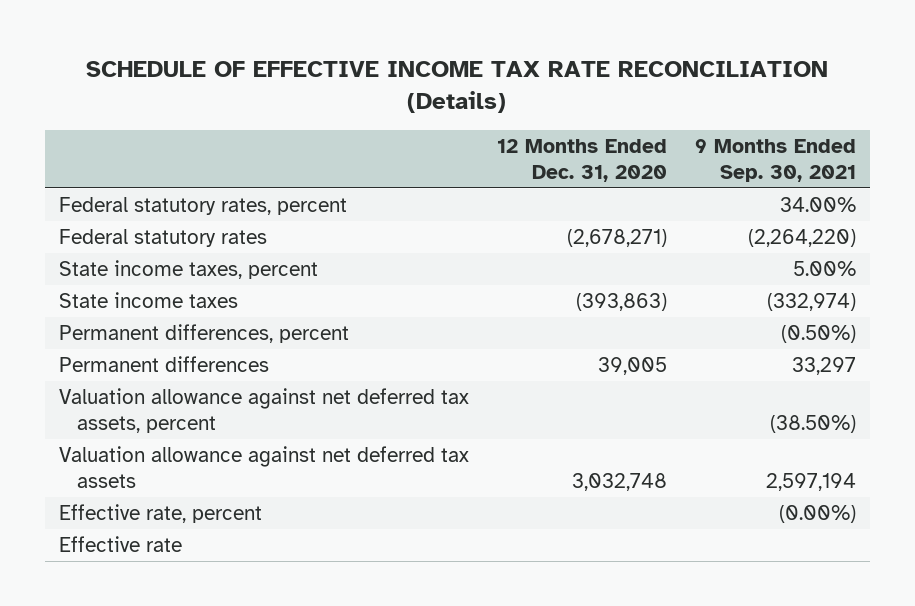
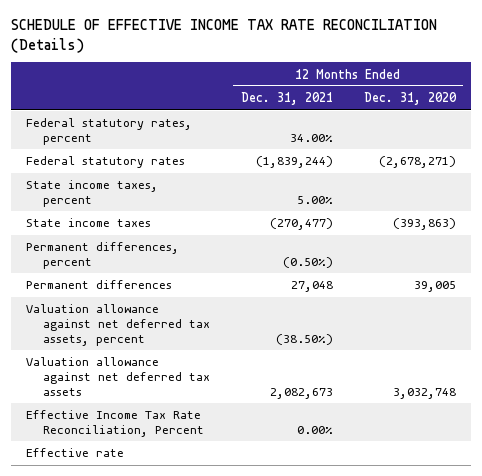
[695,138,857,182] 9 Months Ended Sep. 30, 2021 -> none
none -> [240,92,333,106] Dec. 31, 2021
[58,503,262,523] Effective rate, percent -> [25,410,205,437] Effective Income Tax Rate Reconciliation, Percent

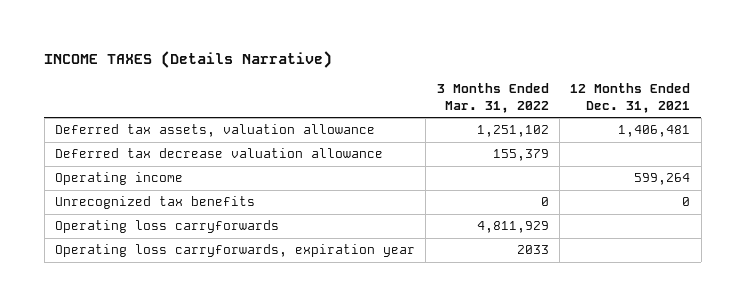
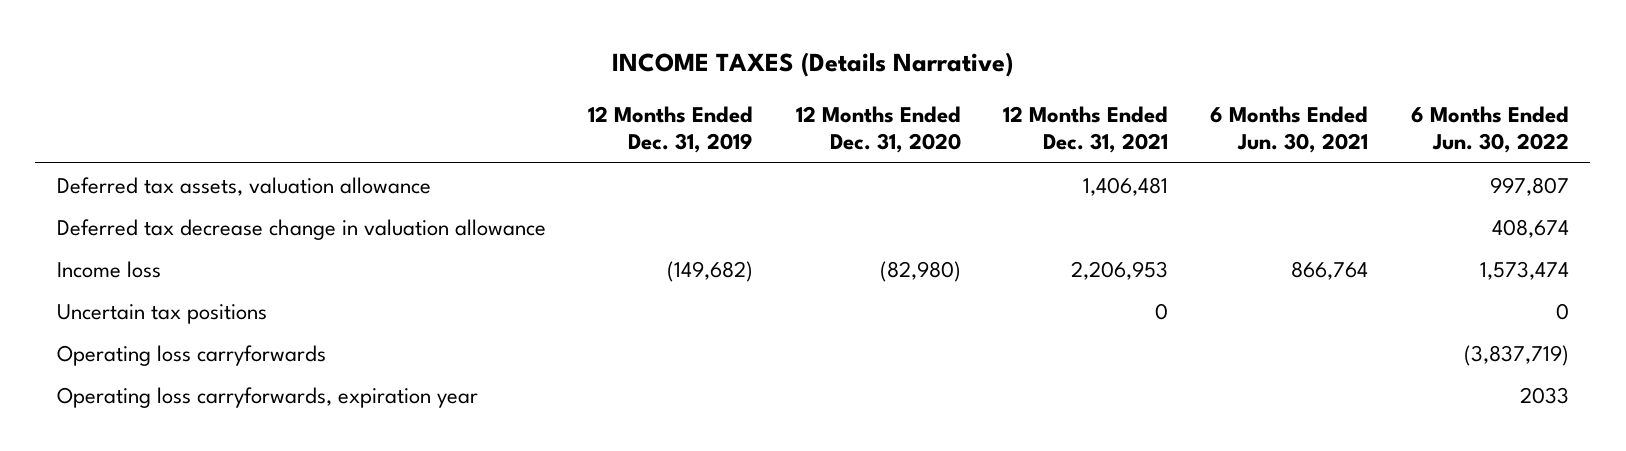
[436,83,549,113] 3 Months Ended Mar. 31, 2022 -> none
none -> [588,106,754,153] 12 Months Ended Dec. 31, 2019
none -> [795,106,961,153] 12 Months Ended Dec. 31, 2020
none -> [1210,106,1369,153] 6 Months Ended Jun. 30, 2021
none -> [1410,106,1569,153] 6 Months Ended Jun. 30, 2022
[54,172,183,186] Operating income -> none
[54,196,255,210] Unrecognized tax benefits -> none
[54,148,383,159] Deferred tax decrease valuation allowance -> [56,218,546,240] Deferred tax decrease change in valuation allowance
none -> [56,260,161,278] Income loss
none -> [56,303,267,324] Uncertain tax positions

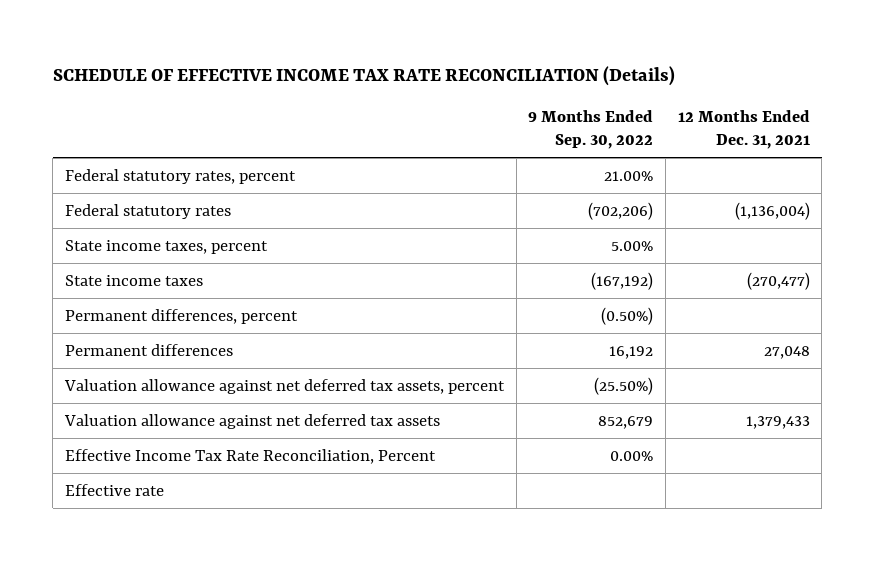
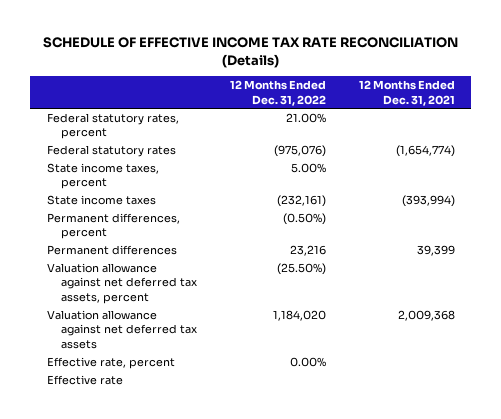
[528,110,654,150] 9 Months Ended Sep. 30, 2022 -> none
none -> [229,80,326,106] 12 Months Ended Dec. 31, 2022
[734,201,810,220] (1,136,004) -> [395,144,455,157] (1,654,774)
[746,271,810,290] (270,477) -> [401,194,455,207] (393,994)
[763,345,810,359] 27,048 -> [416,244,455,256] 39,399
[745,415,810,429] 1,379,433 -> [397,309,455,321] 2,009,368
[65,448,437,464] Effective Income Tax Rate Reconciliation, Percent -> [46,356,175,369] Effective rate, percent

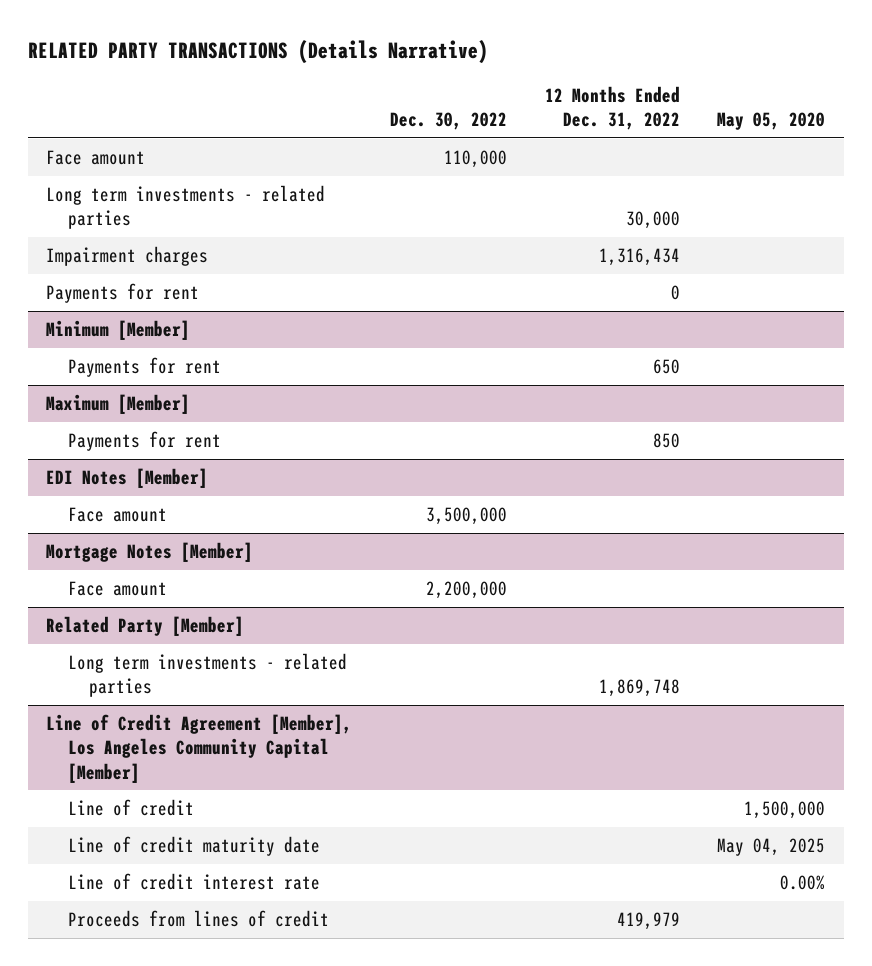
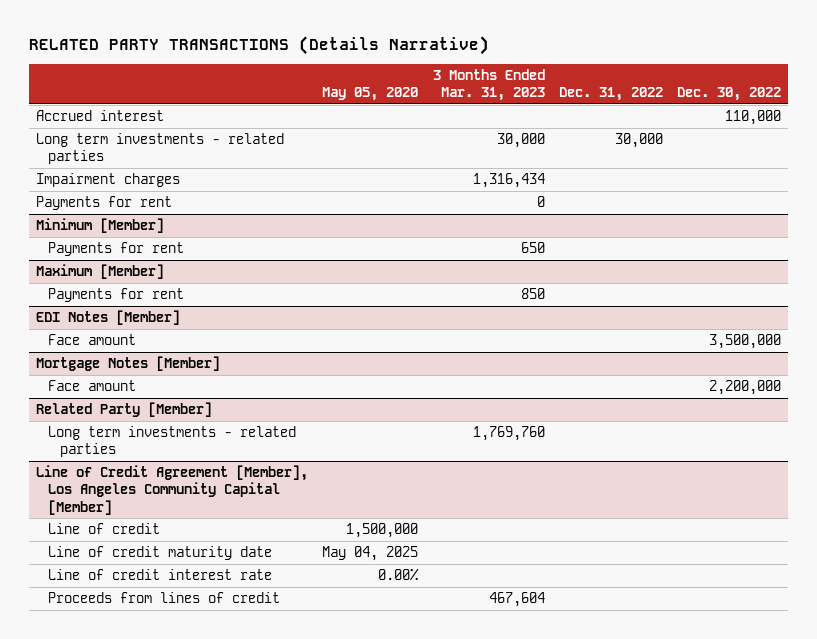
[544,86,680,131] 12 Months Ended Dec. 31, 2022 -> none
none -> [432,68,545,102] 3 Months Ended Mar. 31, 2023
none -> [558,87,663,102] Dec. 31, 2022
[46,150,146,166] Face amount -> none
none -> [36,110,165,122] Accrued interest

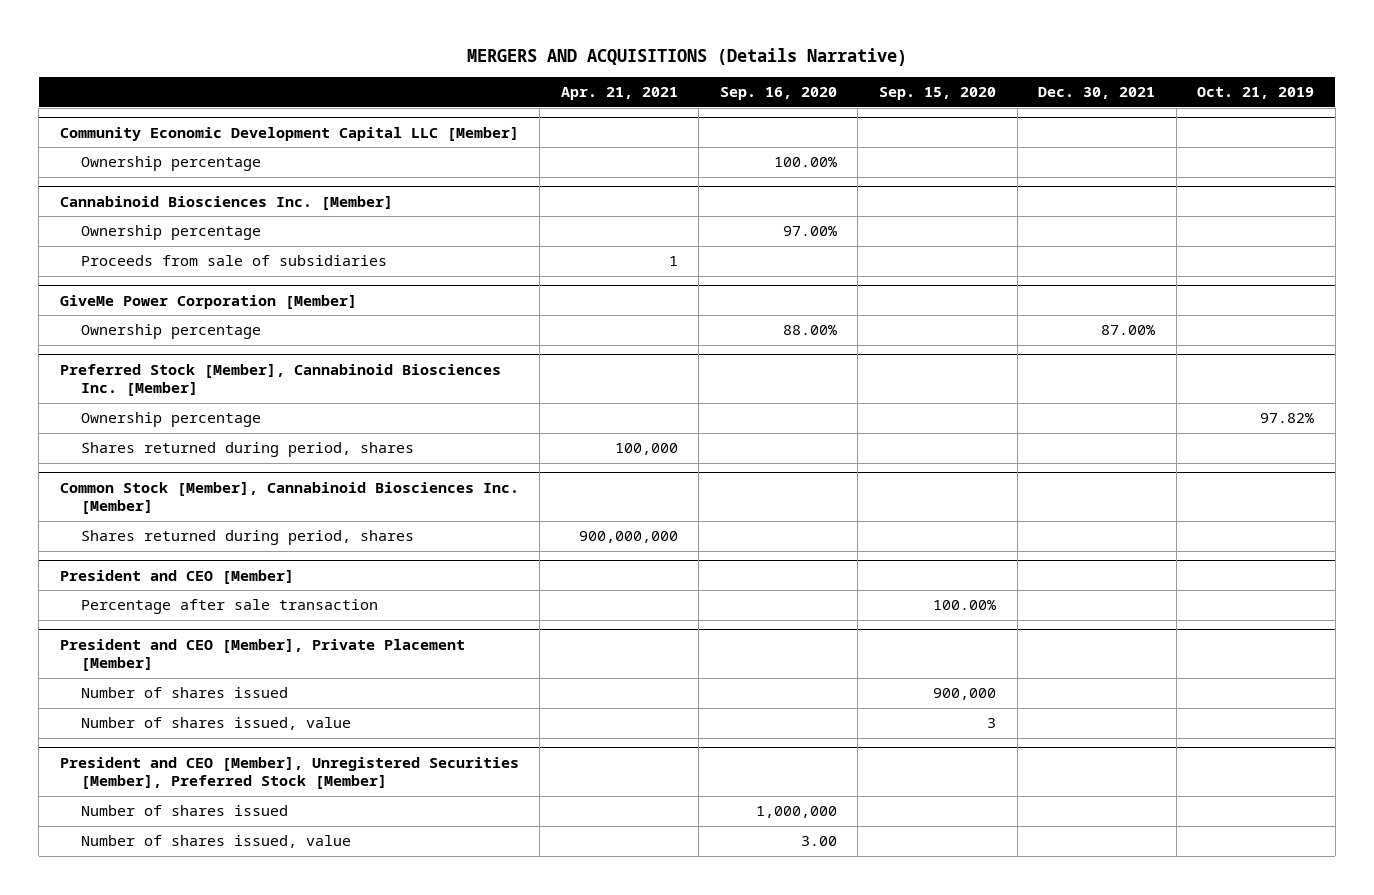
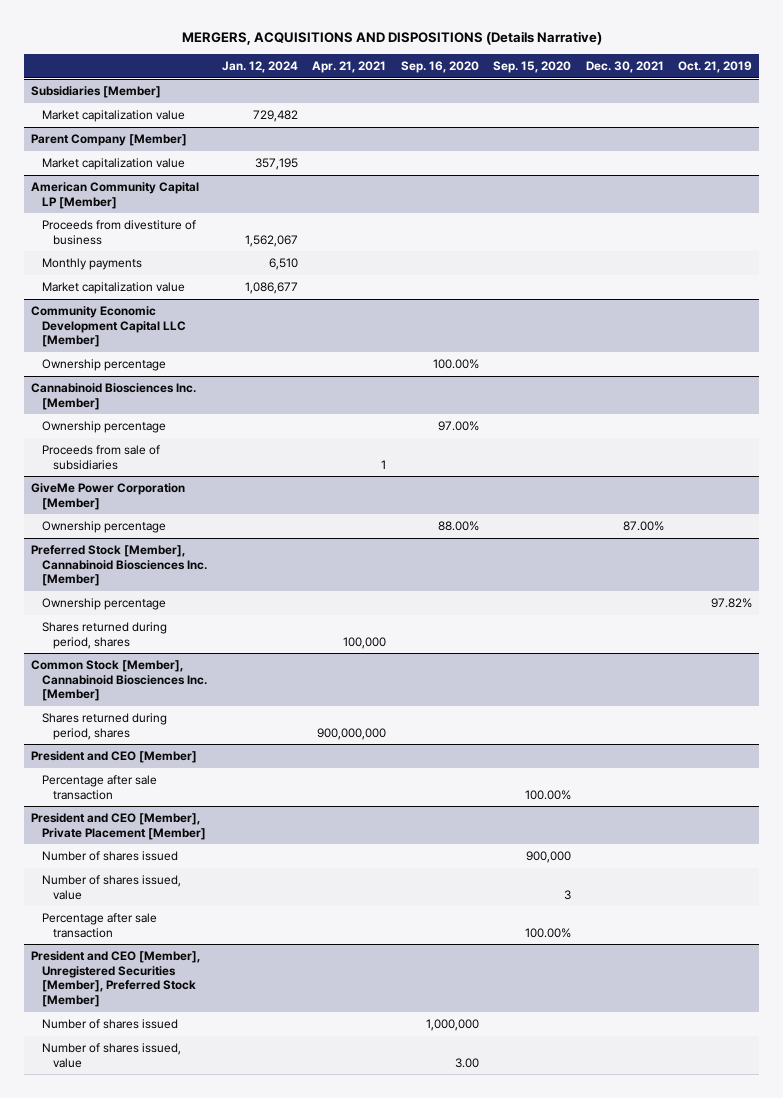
[466,47,907,66] MERGERS AND ACQUISITIONS (Details Narrative) -> [181,31,602,46] MERGERS, ACQUISITIONS AND DISPOSITIONS (Details Narrative)
none -> [221,60,298,73] Jan. 12, 2024
none -> [31,85,162,98] Subsidiaries [Member]
none -> [42,109,186,122] Market capitalization value
none -> [31,133,188,146] Parent Company [Member]
none -> [42,157,186,170] Market capitalization value
none -> [31,181,200,209] American Community Capital LP [Member]
none -> [42,219,197,245] Proceeds from divestiture of business
none -> [42,257,143,270] Monthly payments
none -> [42,281,186,294] Market capitalization value
none -> [42,912,158,938] Percentage after sale transaction

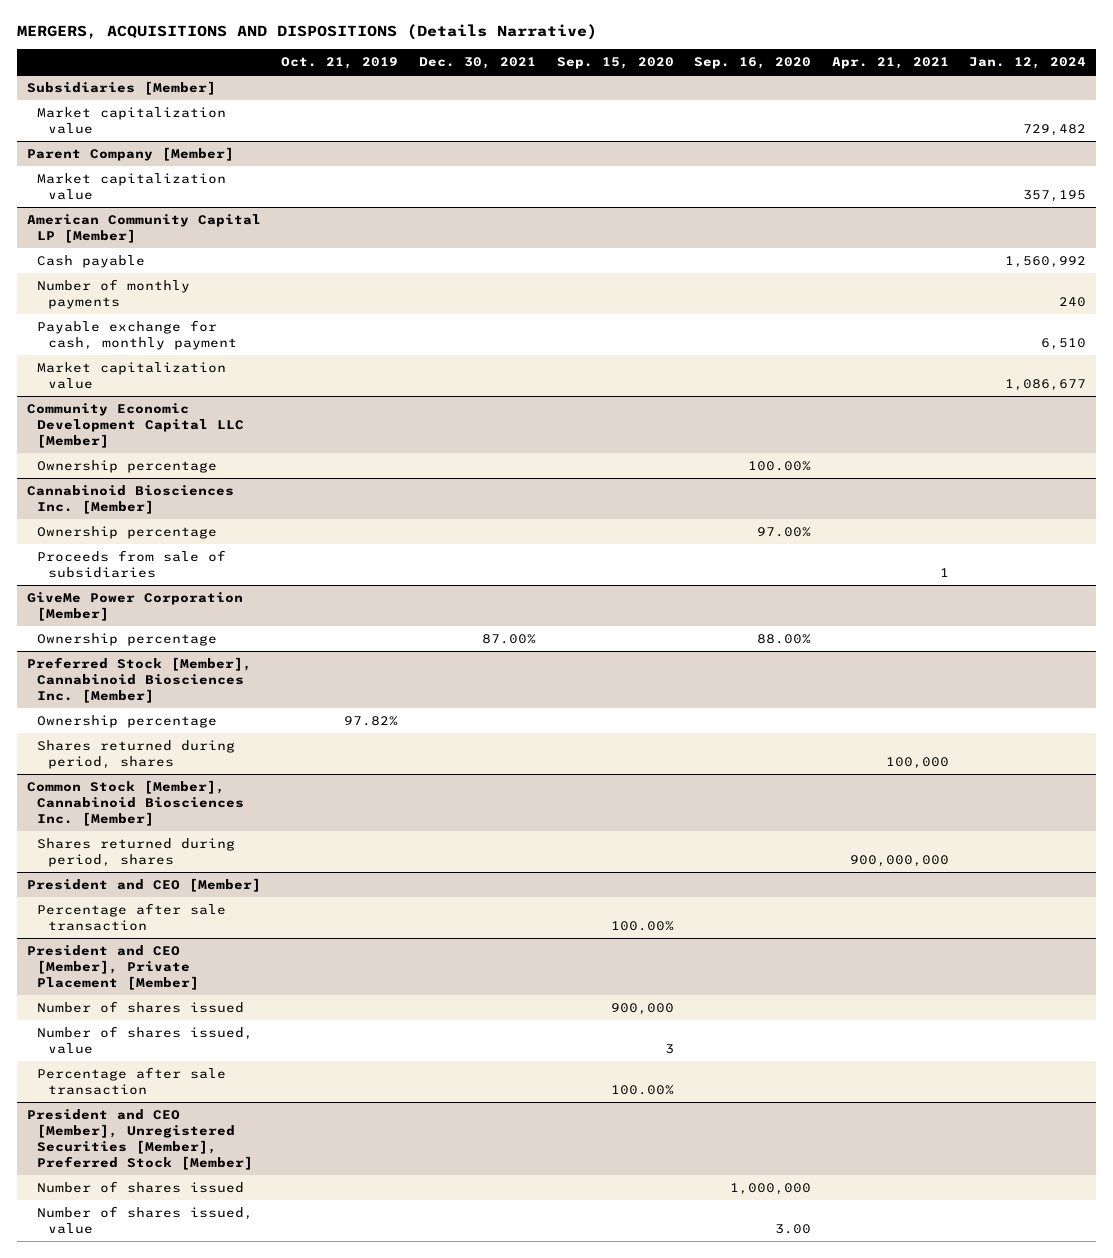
[42,219,197,245] Proceeds from divestiture of business -> none
none -> [37,254,146,268] Cash payable
none -> [37,278,191,309] Number of monthly payments
[42,257,143,270] Monthly payments -> [37,319,237,350] Payable exchange for cash, monthly payment

